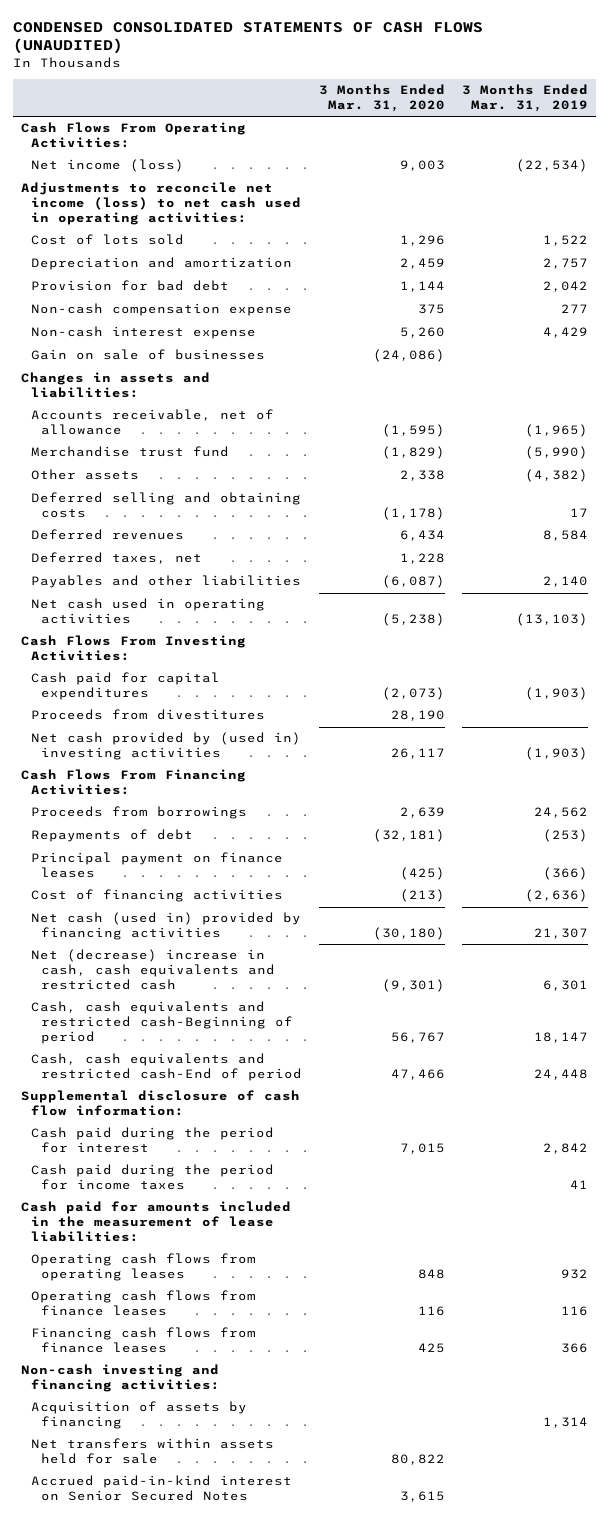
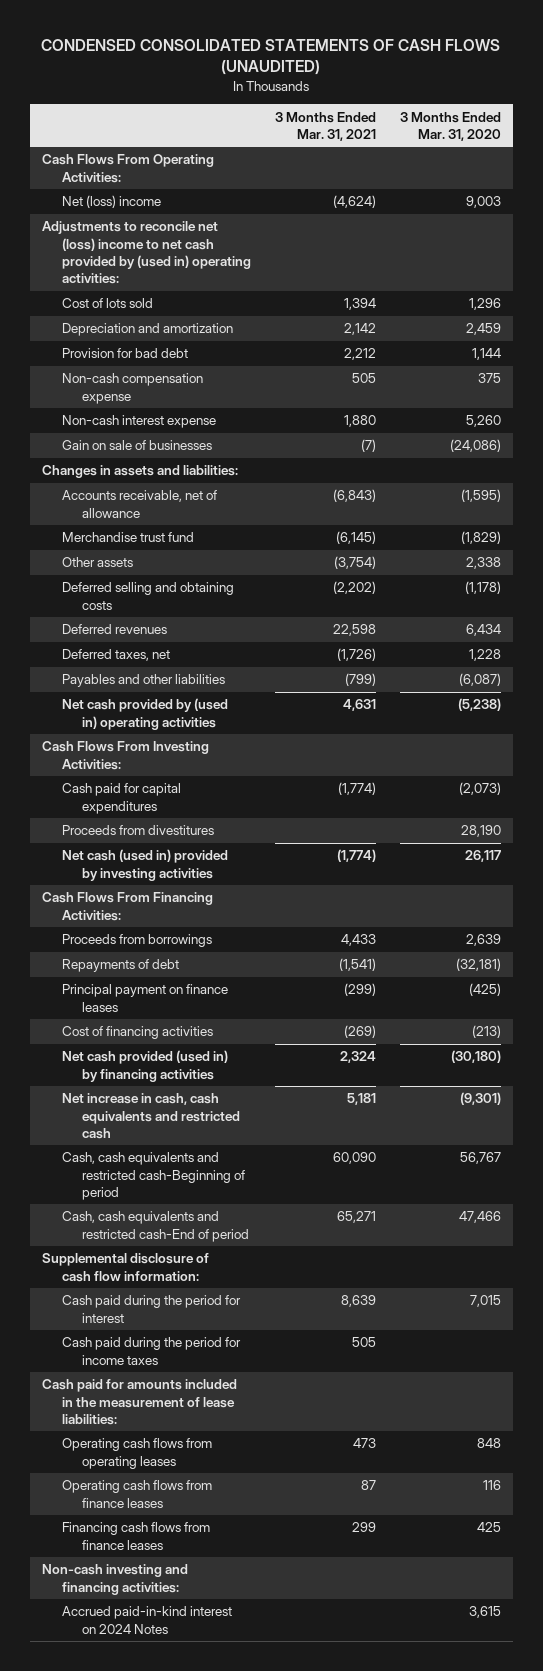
[461,84,588,113] 3 Months Ended Mar. 31, 2019 -> none
none -> [274,111,376,142] 3 Months Ended Mar. 31, 2021
[31,159,185,173] Net income (loss) -> [61,195,161,209] Net (loss) income
[21,182,302,226] Adjustments to reconcile net income (loss) to net cash used in operating activities: -> [41,221,251,285] Adjustments to reconcile net (loss) income to net cash provided by (used in) operating activities:
[31,598,266,625] Net cash used in operating activities -> [61,698,228,730] Net cash provided by (used in) operating activities
[31,732,302,761] Net cash provided by (used in) investing activities -> [61,849,228,881] Net cash (used in) provided by investing activities
[31,912,302,941] Net cash (used in) provided by financing activities -> [61,1050,228,1082] Net cash provided (used in) by financing activities
[31,949,275,991] Net (decrease) increase in cash, cash equivalents and restricted cash -> [61,1093,240,1140] Net increase in cash, cash equivalents and restricted cash
[31,1401,248,1430] Acquisition of assets by financing -> none
[31,1438,275,1465] Net transfers within assets held for sale -> none
[31,1475,293,1502] Accrued paid-in-kind interest on Senior Secured Notes -> [61,1606,232,1634] Accrued paid-in-kind interest on 2024 Notes

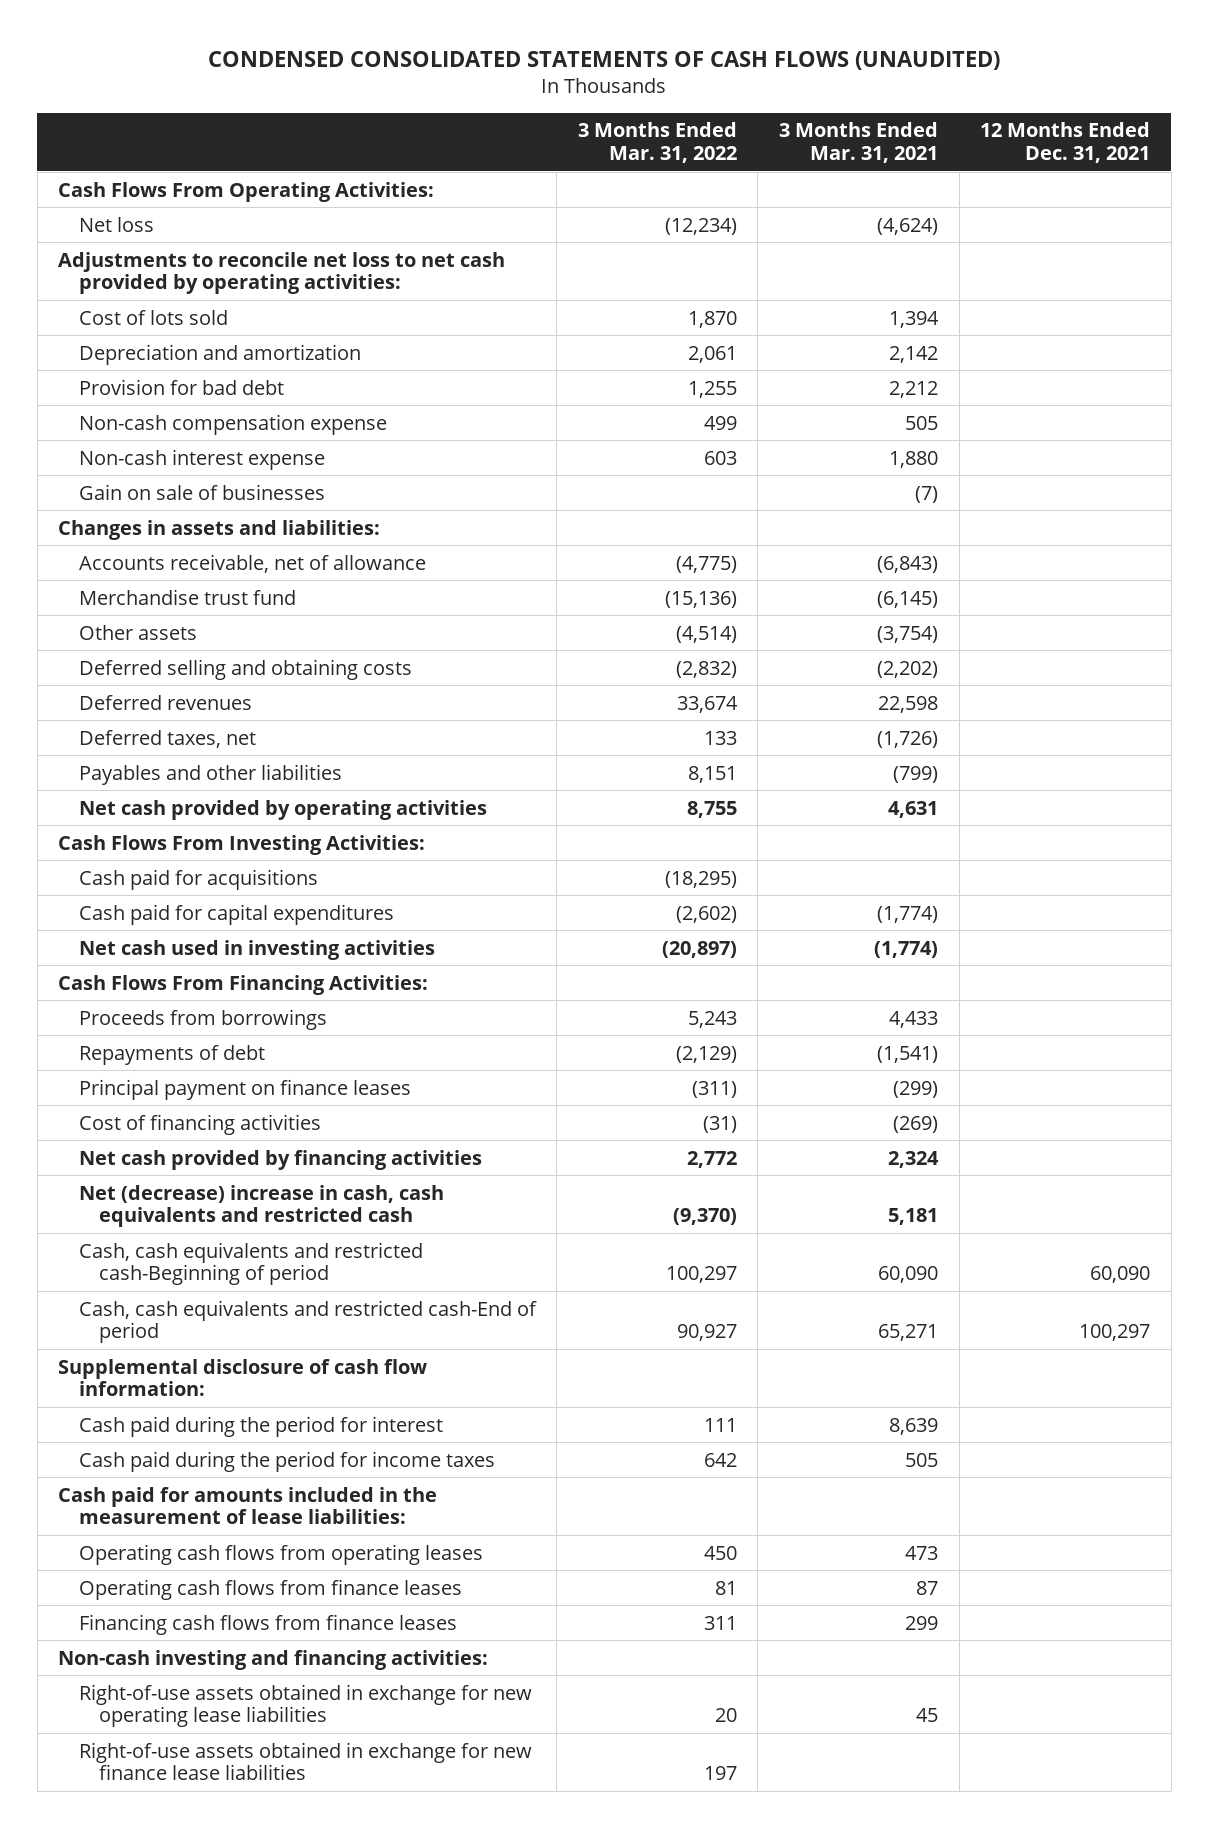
[399,111,501,142] 3 Months Ended Mar. 31, 2020 -> none
none -> [577,122,737,163] 3 Months Ended Mar. 31, 2022
none -> [980,122,1151,163] 12 Months Ended Dec. 31, 2021
[61,195,161,209] Net (loss) income -> [78,216,154,232] Net loss
[41,221,251,285] Adjustments to reconcile net (loss) income to net cash provided by (used in) operating activities: -> [58,251,506,295] Adjustments to reconcile net loss to net cash provided by operating activities:
[61,698,228,730] Net cash provided by (used in) operating activities -> [78,799,487,820] Net cash provided by operating activities
none -> [78,868,318,890] Cash paid for acquisitions
[61,825,214,836] Proceeds from divestitures -> none
[61,849,228,881] Net cash (used in) provided by investing activities -> [78,939,435,960] Net cash used in investing activities
[61,1050,228,1082] Net cash provided (used in) by financing activities -> [78,1149,482,1170] Net cash provided by financing activities
[61,1093,240,1140] Net increase in cash, cash equivalents and restricted cash -> [78,1184,444,1228] Net (decrease) increase in cash, cash equivalents and restricted cash
[61,1606,232,1634] Accrued paid-in-kind interest on 2024 Notes -> none
none -> [78,1683,532,1728] Right-of-use assets obtained in exchange for new operating lease liabilities
none -> [78,1741,532,1781] Right-of-use assets obtained in exchange for new finance lease liabilities

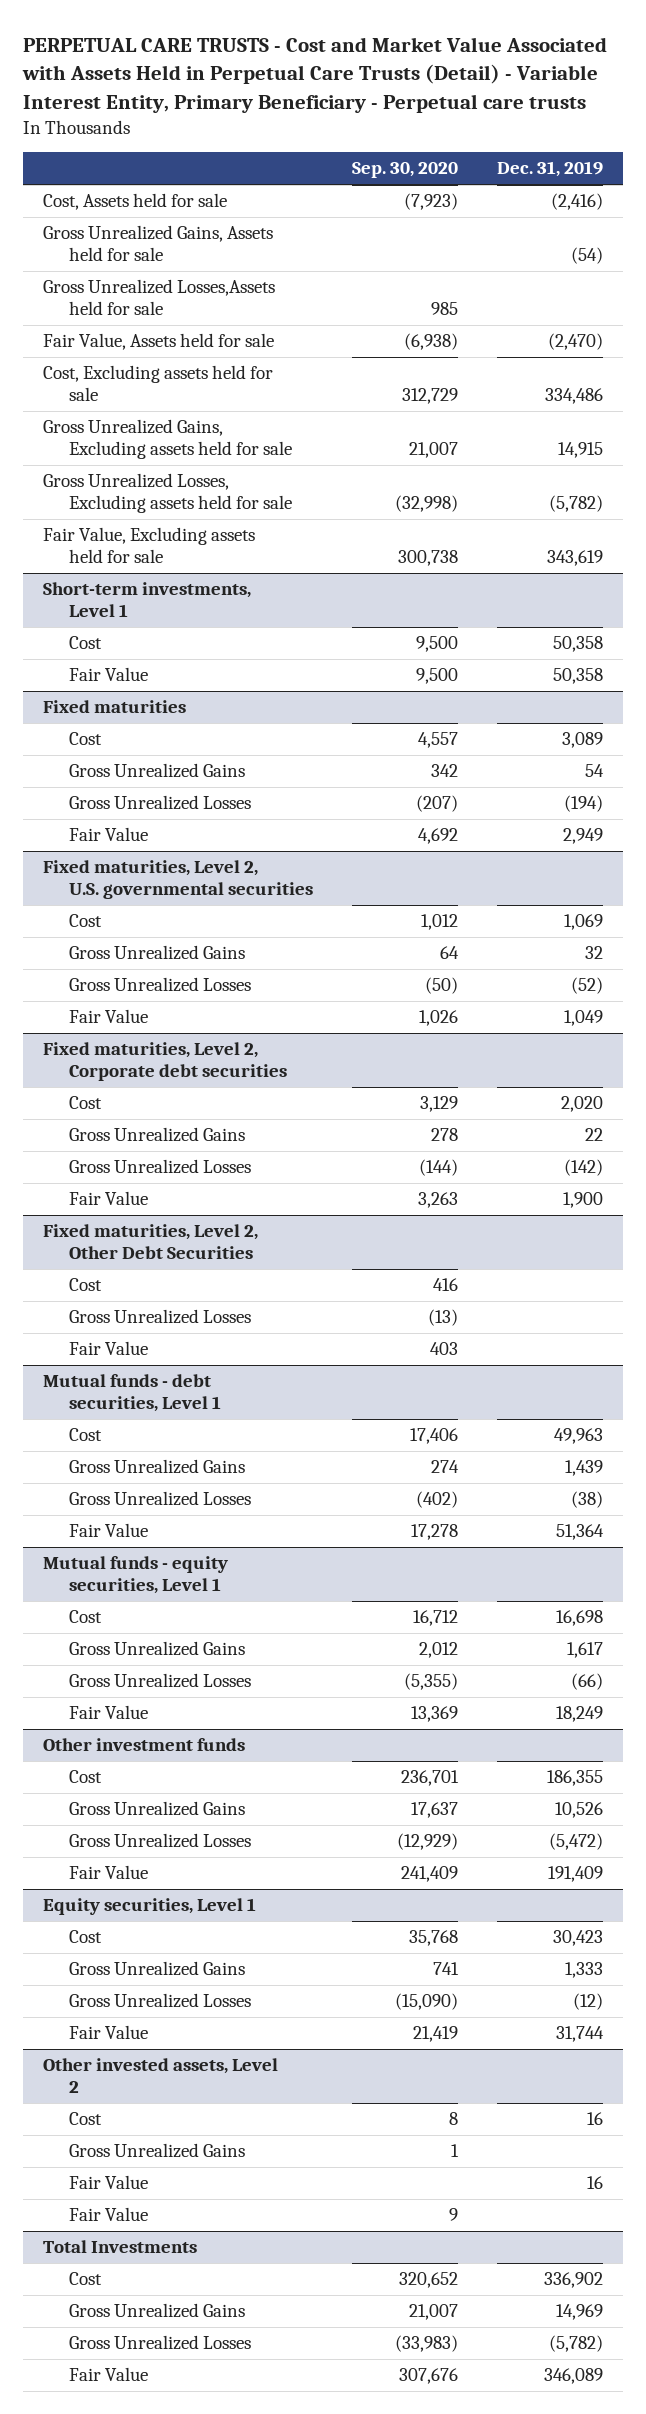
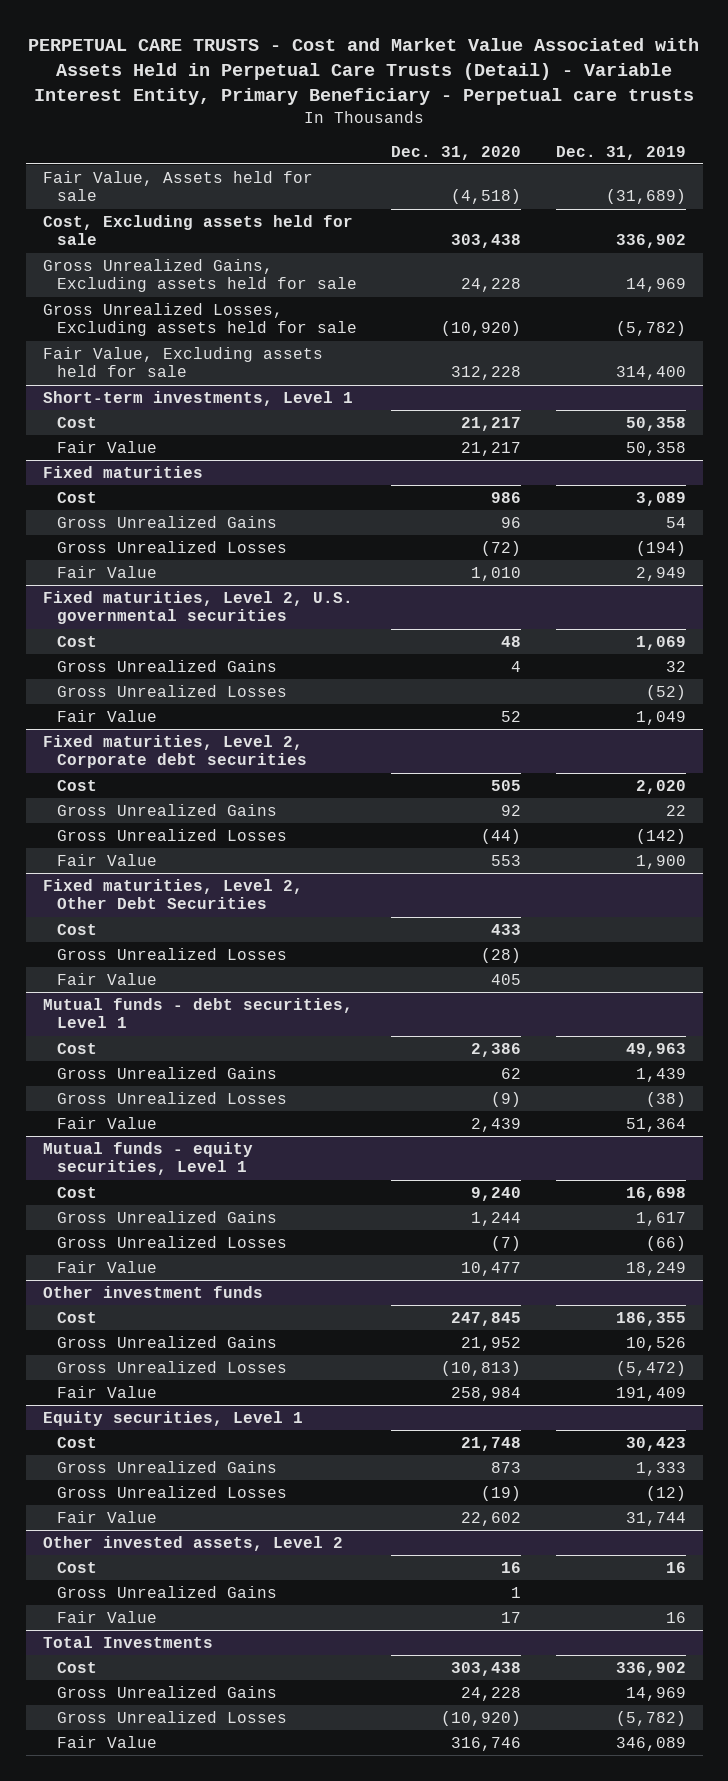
[352,162,459,179] Sep. 30, 2020 -> none
none -> [391,145,522,160] Dec. 31, 2020
[42,193,227,211] Cost, Assets held for sale -> none
[42,225,273,262] Gross Unrealized Gains, Assets held for sale -> none
[42,279,275,316] Gross Unrealized Losses,Assets held for sale -> none
[548,333,604,351] (2,470) -> [605,189,686,205] (31,689)
[545,388,604,405] 334,486 -> [615,234,686,249] 336,902
[558,442,604,459] 14,915 -> [625,278,686,293] 14,969
[547,550,604,567] 343,619 -> [615,366,686,381] 314,400
[69,2207,149,2222] Fair Value -> none

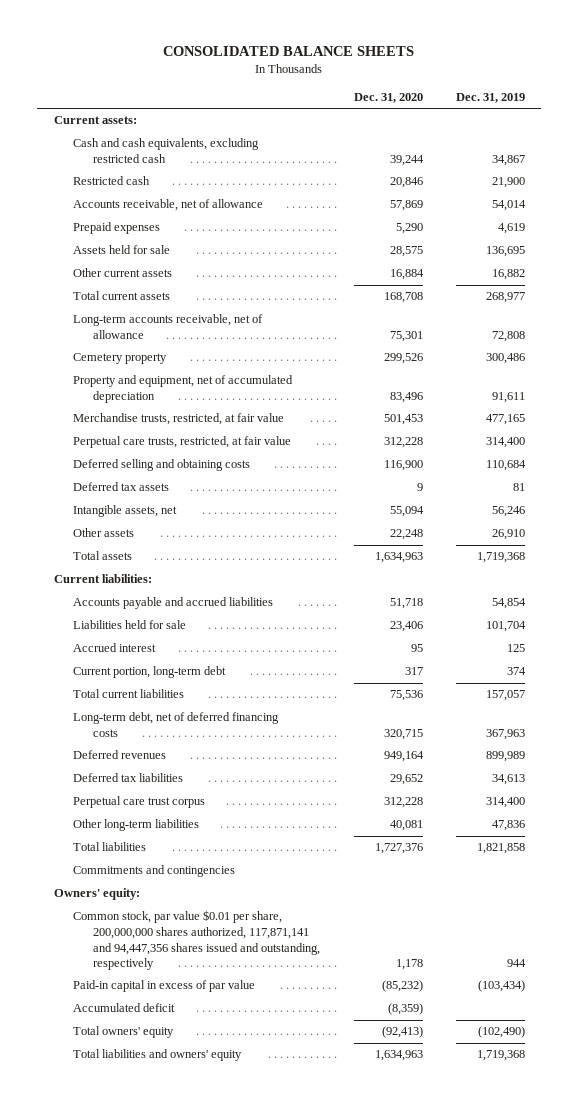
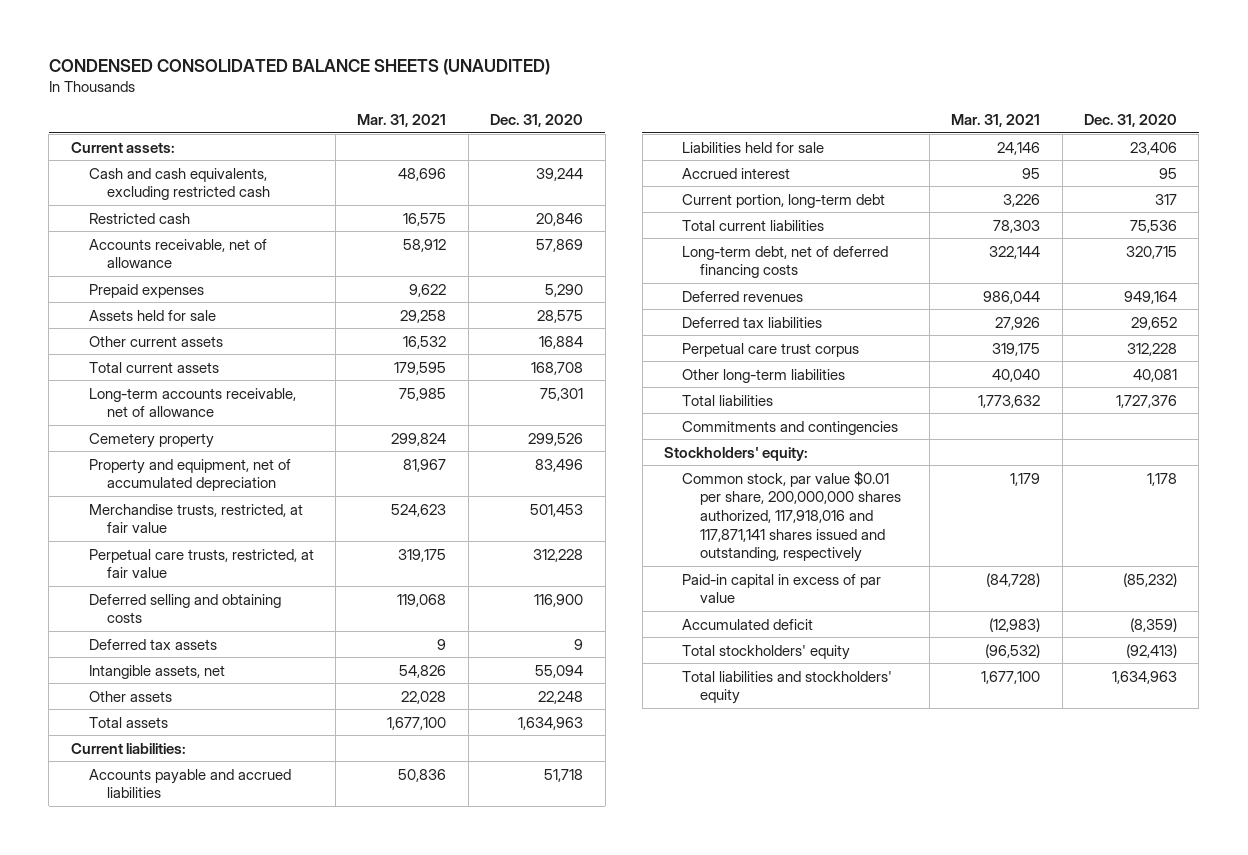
[163,46,415,57] CONSOLIDATED BALANCE SHEETS -> [48,58,550,75] CONDENSED CONSOLIDATED BALANCE SHEETS (UNAUDITED)
[455,92,525,103] Dec. 31, 2019 -> none
none -> [357,114,447,128] Mar. 31, 2021
[53,888,140,901] Owners' equity: -> [664,446,809,461] Stockholders' equity:
[73,910,321,971] Common stock, par value $0.01 per share, 200,000,000 shares authorized, 117,871,141 and 94,447,356 shares issued and outstanding, respectively -> [682,470,902,563] Common stock, par value $0.01 per share, 200,000,000 shares authorized, 117,918,016 and 117,871,141 shares issued and outstanding, respectively
[73,1026,175,1039] Total owners' equity -> [682,644,851,660] Total stockholders' equity
[73,1049,243,1062] Total liabilities and owners' equity -> [682,670,893,705] Total liabilities and stockholders' equity

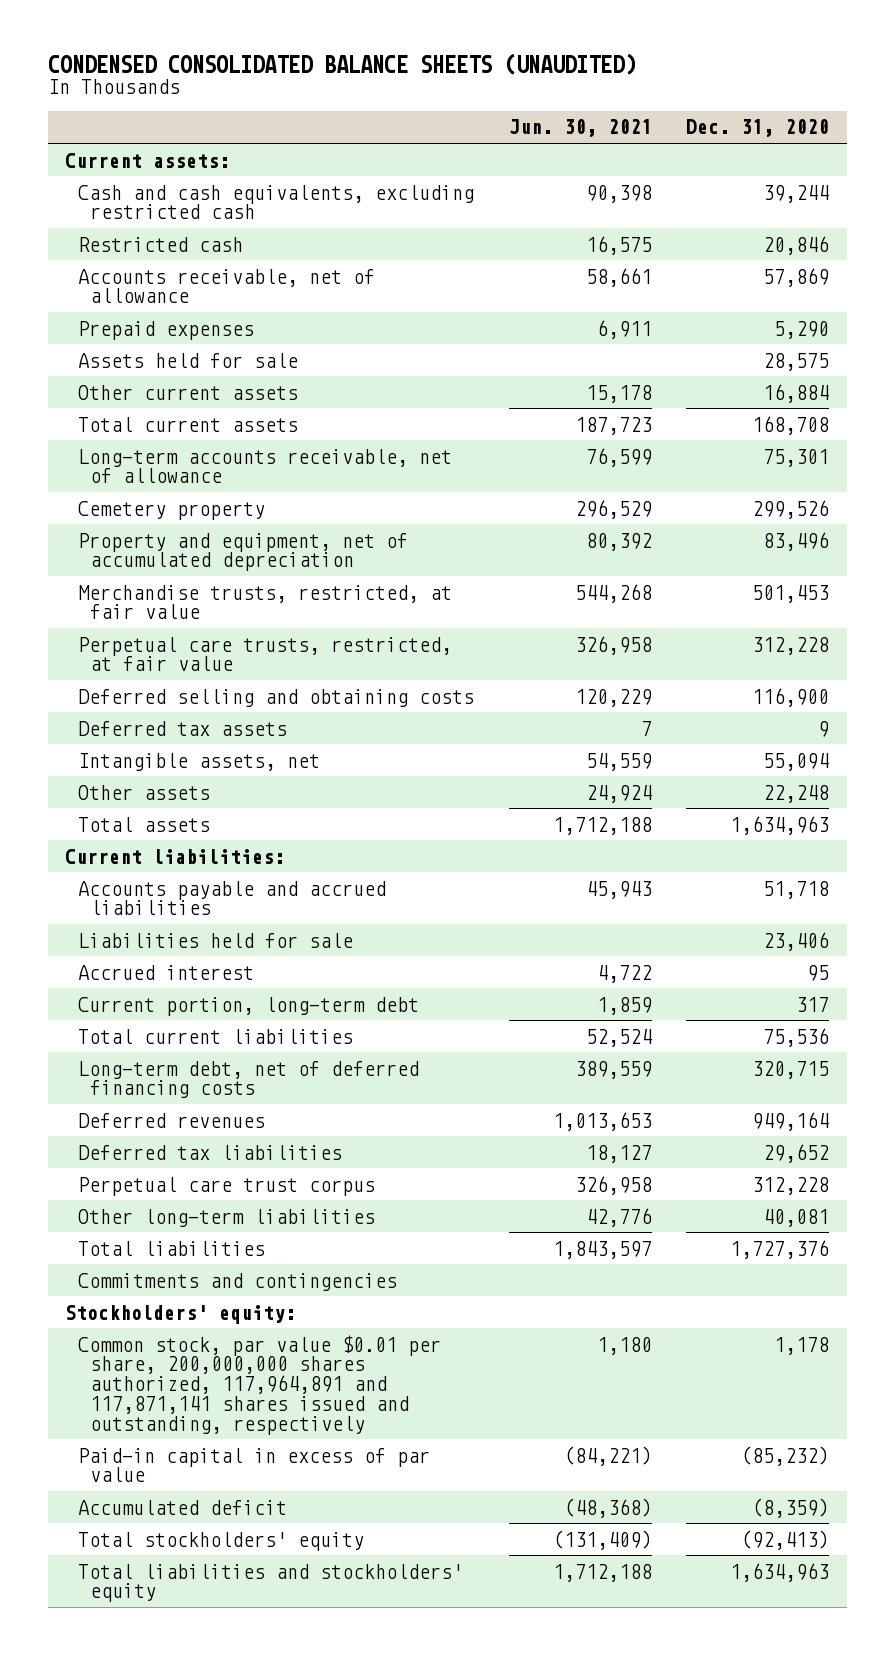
[357,114,447,128] Mar. 31, 2021 -> none
none -> [508,119,652,138] Jun. 30, 2021
[682,470,902,563] Common stock, par value $0.01 per share, 200,000,000 shares authorized, 117,918,016 and 117,871,141 shares issued and outstanding, respectively -> [77,1334,441,1435] Common stock, par value $0.01 per share, 200,000,000 shares authorized, 117,964,891 and 117,871,141 shares issued and outstanding, respectively

